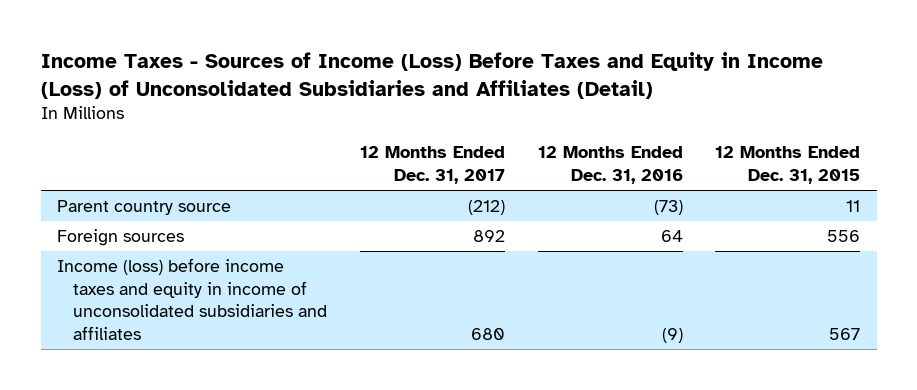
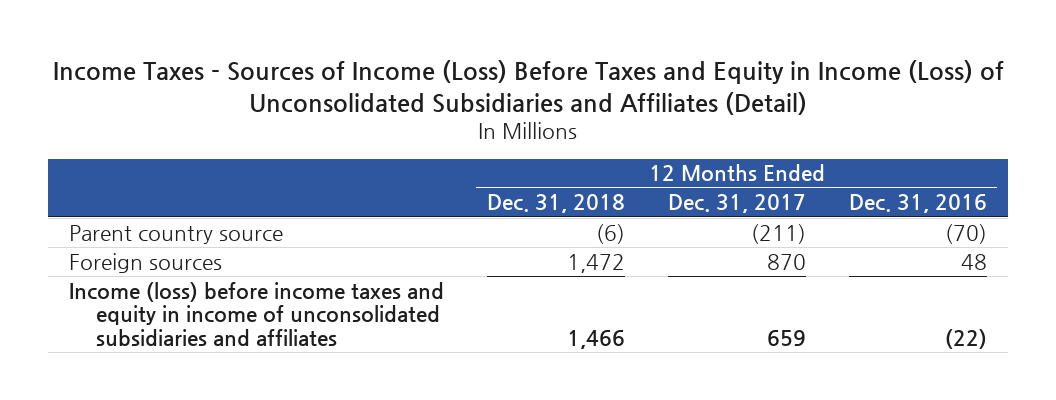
[715,146,861,184] 12 Months Ended Dec. 31, 2015 -> none
none -> [487,194,626,214] Dec. 31, 2018
[468,200,506,216] (212) -> [750,223,806,244] (211)
[653,200,683,216] (73) -> [944,223,987,244] (70)
[473,230,506,243] 892 -> [766,253,806,270] 870
[660,230,683,243] 64 -> [960,253,987,270] 48
[471,327,506,340] 680 -> [766,330,806,347] 659
[661,327,683,343] (9) -> [944,329,987,350] (22)

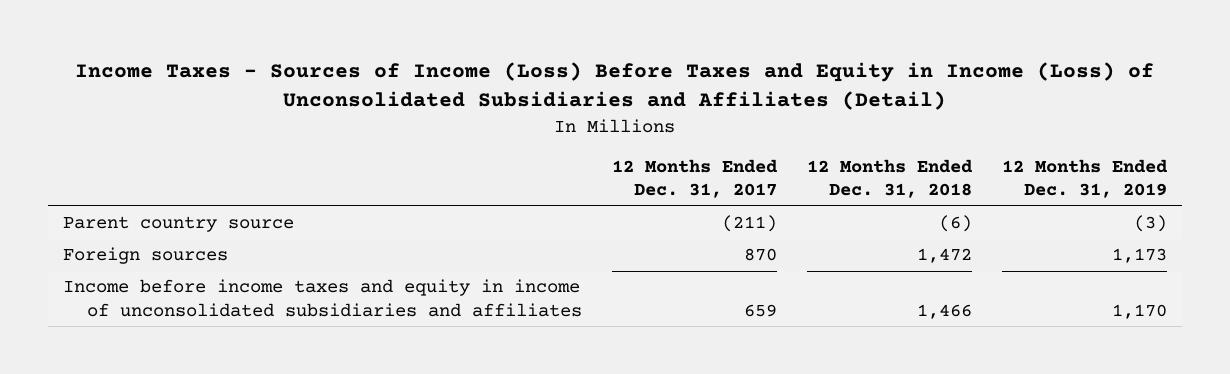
[848,194,987,214] Dec. 31, 2016 -> none
none -> [1002,158,1169,199] 12 Months Ended Dec. 31, 2019
[69,281,445,347] Income (loss) before income taxes and equity in income of unconsolidated subsidiaries and affiliates -> [62,279,583,317] Income before income taxes and equity in income of unconsolidated subsidiaries and affiliates

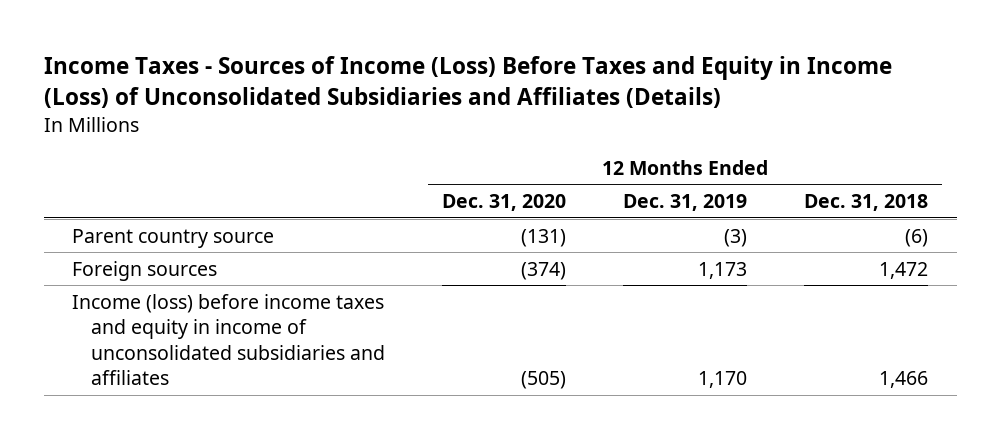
[74,61,1154,111] Income Taxes - Sources of Income (Loss) Before Taxes and Equity in Income (Loss) of Unconsolidated Subsidiaries and Affiliates (Detail) -> [43,56,892,108] Income Taxes - Sources of Income (Loss) Before Taxes and Equity in Income (Loss) of Unconsolidated Subsidiaries and Affiliates (Details)
[612,158,779,199] 12 Months Ended Dec. 31, 2017 -> none
none -> [442,194,567,212] Dec. 31, 2020
[62,279,583,317] Income before income taxes and equity in income of unconsolidated subsidiaries and affiliates -> [72,293,386,386] Income (loss) before income taxes and equity in income of unconsolidated subsidiaries and affiliates

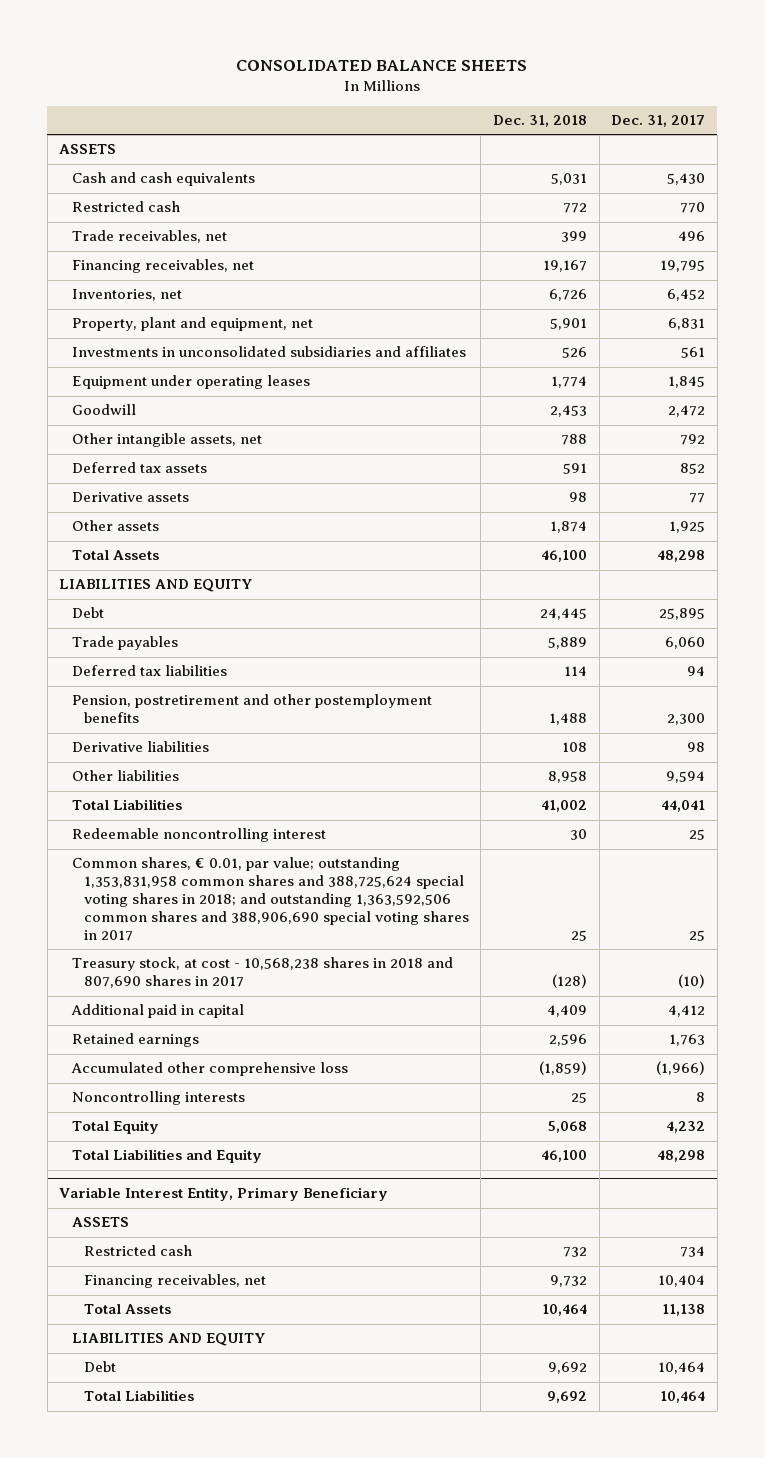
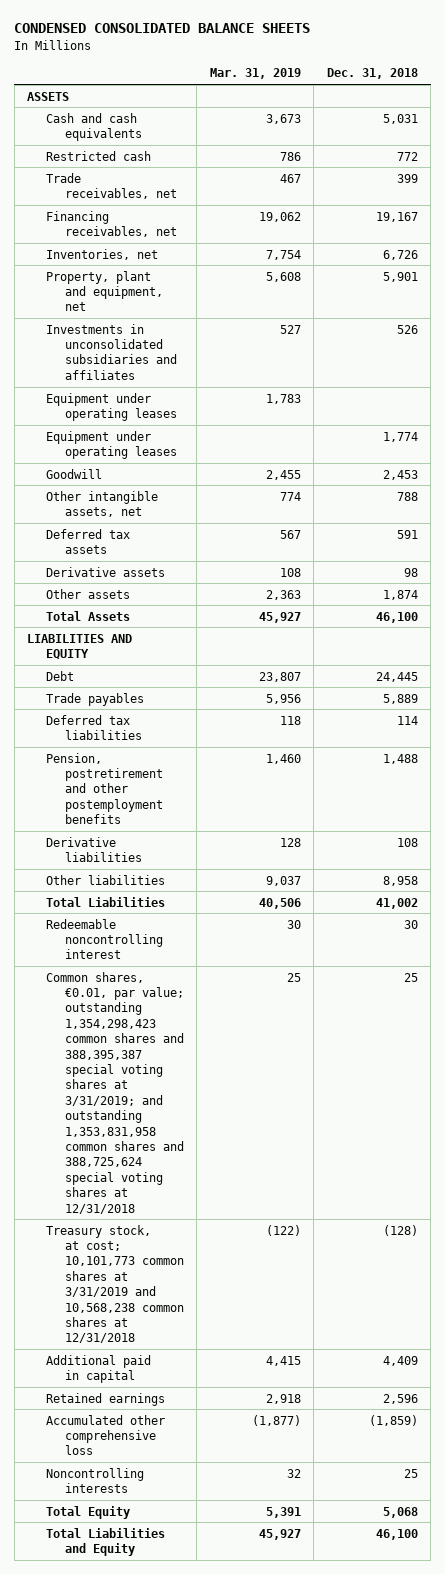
[236,59,528,71] CONSOLIDATED BALANCE SHEETS -> [14,23,311,34] CONDENSED CONSOLIDATED BALANCE SHEETS
[611,115,706,128] Dec. 31, 2017 -> none
none -> [209,68,301,80] Mar. 31, 2019
none -> [46,392,177,422] Equipment under operating leases
[71,857,469,942] Common shares, € 0.01, par value; outstanding 1,353,831,958 common shares and 388,725,624 special voting shares in 2018; and outstanding 1,363,592,506 common shares and 388,906,690 special voting shares in 2017 -> [46,971,184,1214] Common shares, €0.01, par value; outstanding 1,354,298,423 common shares and 388,395,387 special voting shares at 3/31/2019; and outstanding 1,353,831,958 common shares and 388,725,624 special voting shares at 12/31/2018
[71,957,453,989] Treasury stock, at cost - 10,568,238 shares in 2018 and 807,690 shares in 2017 -> [46,1224,184,1344] Treasury stock, at cost; 10,101,773 common shares at 3/31/2019 and 10,568,238 common shares at 12/31/2018
[59,1187,389,1202] Variable Interest Entity, Primary Beneficiary -> none
[71,1217,129,1228] ASSETS -> none
[83,1245,192,1257] Restricted cash -> none
[83,1274,266,1289] Financing receivables, net -> none
[83,1304,171,1315] Total Assets -> none
[71,1333,265,1347] LIABILITIES AND EQUITY -> none
[83,1361,116,1373] Debt -> none
[83,1390,194,1402] Total Liabilities -> none

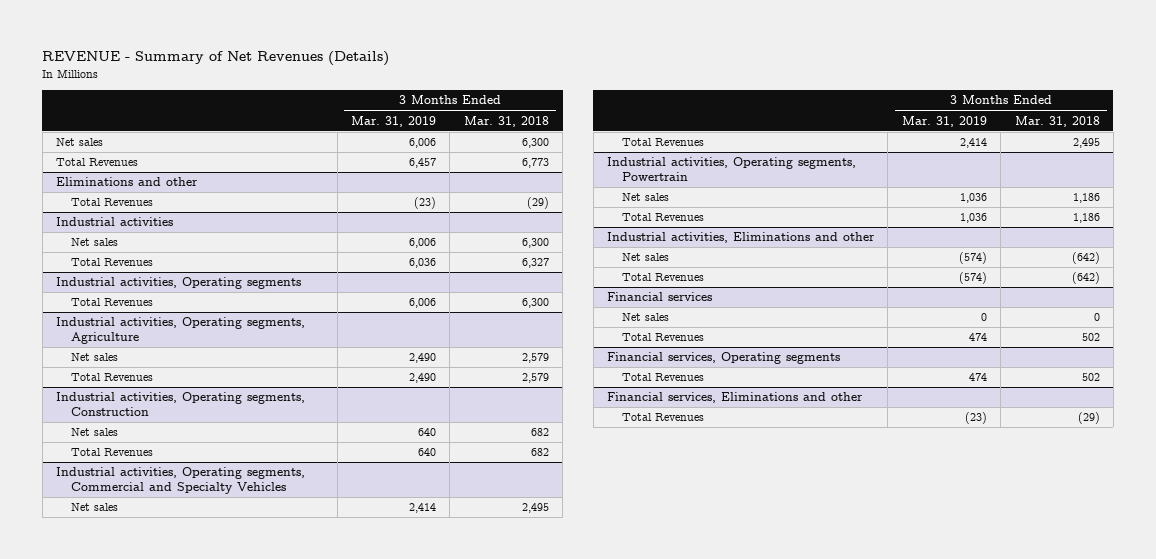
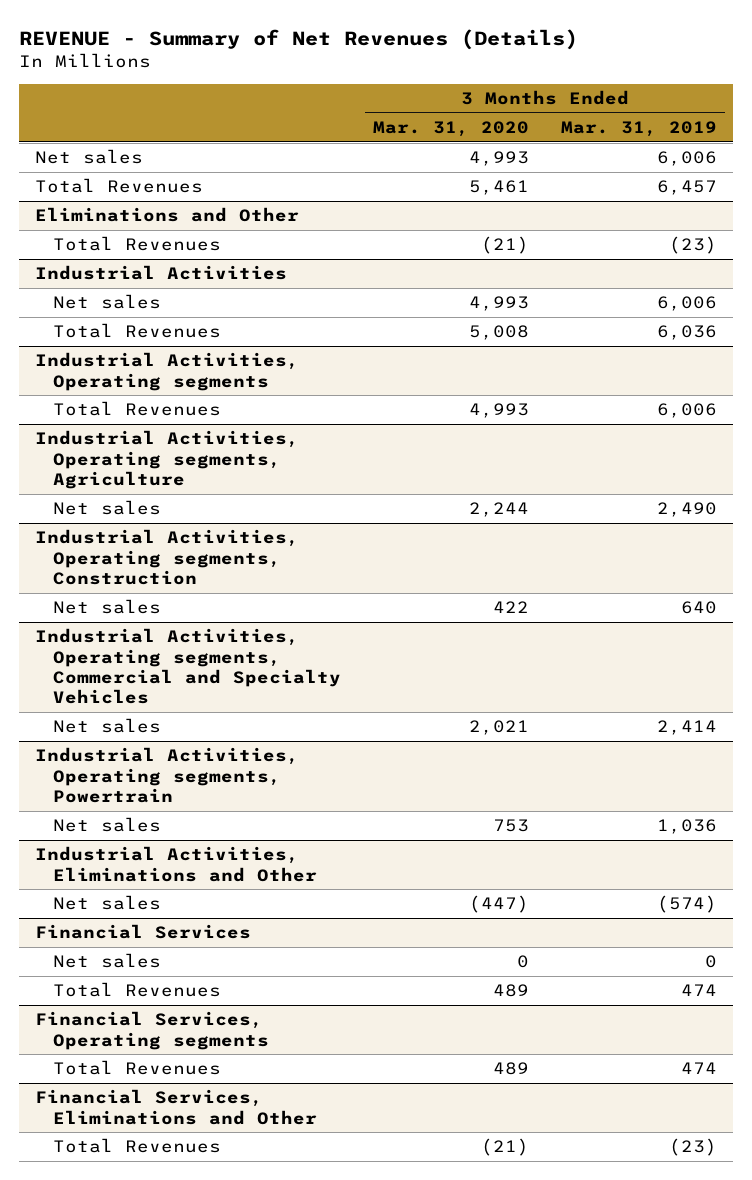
[463,115,549,127] Mar. 31, 2018 -> none
none -> [373,121,530,138] Mar. 31, 2020
[56,177,199,187] Eliminations and other -> [34,207,299,223] Eliminations and Other
[56,217,174,227] Industrial activities -> [34,265,287,281] Industrial Activities
[56,277,302,290] Industrial activities, Operating segments -> [34,352,299,391] Industrial Activities, Operating segments
[56,317,306,345] Industrial activities, Operating segments, Agriculture -> [34,430,299,489] Industrial Activities, Operating segments, Agriculture
[71,373,154,382] Total Revenues -> none
[56,392,306,417] Industrial activities, Operating segments, Construction -> [34,529,299,585] Industrial Activities, Operating segments, Construction
[71,448,154,457] Total Revenues -> none
[56,467,306,495] Industrial activities, Operating segments, Commercial and Specialty Vehicles -> [34,628,341,705] Industrial Activities, Operating segments, Commercial and Specialty Vehicles
[621,138,704,147] Total Revenues -> none
[606,157,856,182] Industrial activities, Operating segments, Powertrain -> [34,747,299,803] Industrial Activities, Operating segments, Powertrain
[621,213,704,222] Total Revenues -> none
[606,232,875,244] Industrial activities, Eliminations and other -> [34,846,317,882] Industrial Activities, Eliminations and Other
[621,273,704,282] Total Revenues -> none
[606,292,712,302] Financial services -> [34,924,251,940] Financial Services
[606,352,840,365] Financial services, Operating segments -> [34,1011,269,1050] Financial Services, Operating segments
[606,392,863,404] Financial services, Eliminations and other -> [34,1089,317,1125] Financial Services, Eliminations and Other

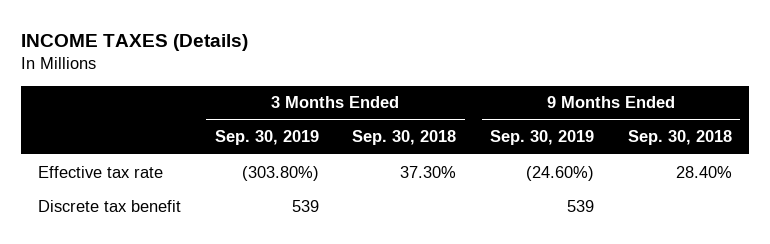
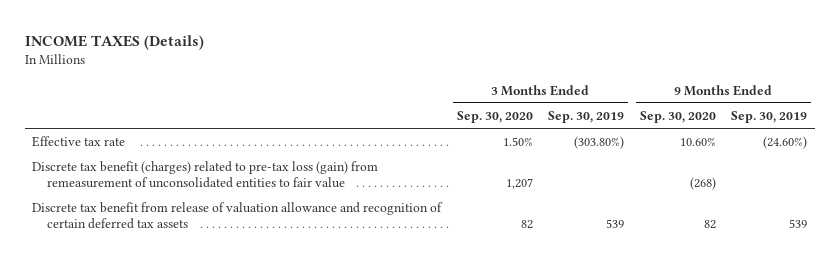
[352,130,457,146] Sep. 30, 2018 -> none
[627,130,732,146] Sep. 30, 2018 -> none
none -> [456,110,533,123] Sep. 30, 2020
none -> [639,110,716,123] Sep. 30, 2020
none -> [32,160,379,189] Discrete tax benefit (charges) related to pre-tax loss (gain) from remeasurement of unconsolidated entities to fair value
[37,199,181,212] Discrete tax benefit -> [32,201,444,230] Discrete tax benefit from release of valuation allowance and recognition of certain deferred tax assets

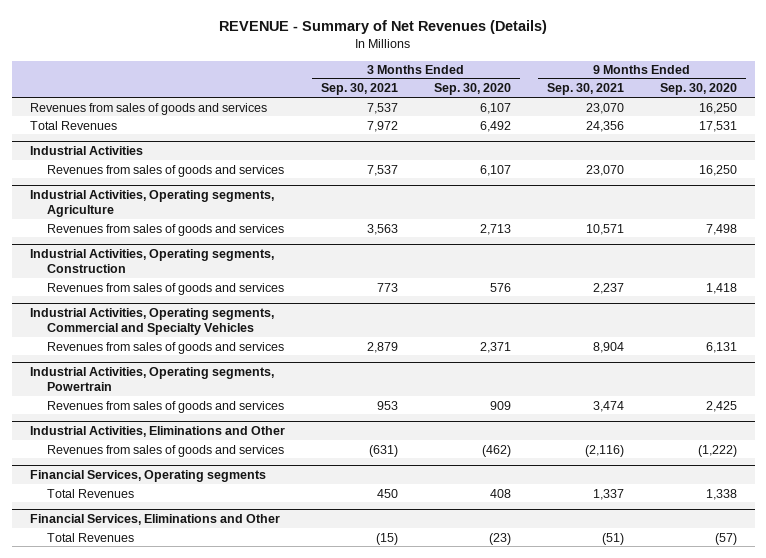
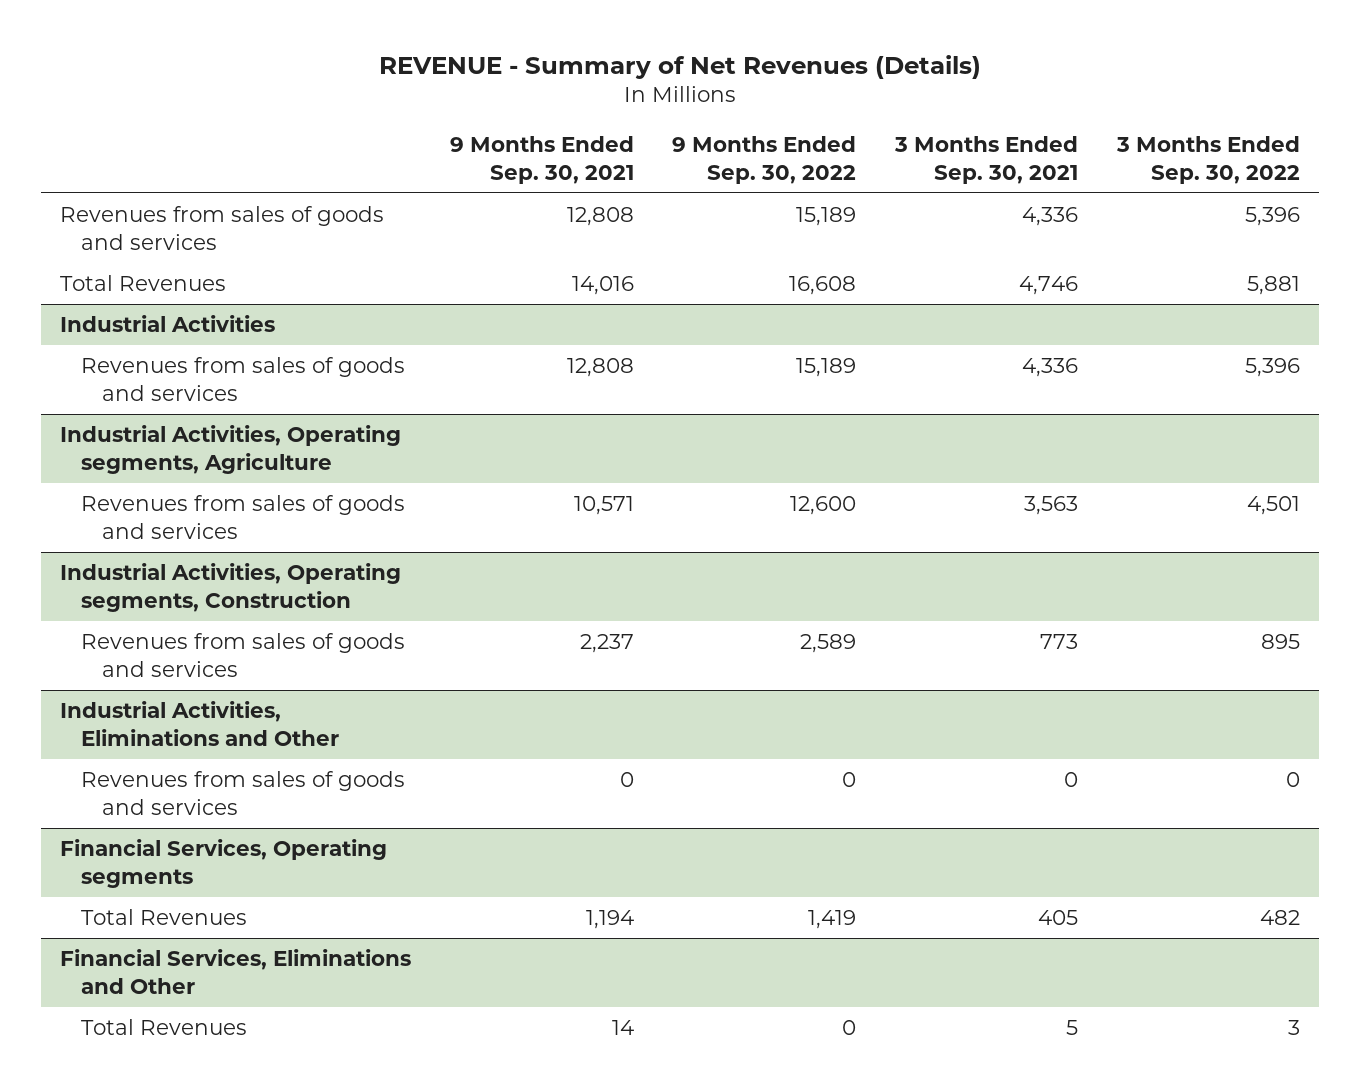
[433,83,511,96] Sep. 30, 2020 -> none
[659,83,737,96] Sep. 30, 2020 -> none
none -> [672,135,857,184] 9 Months Ended Sep. 30, 2022
none -> [1115,135,1300,184] 3 Months Ended Sep. 30, 2022
[366,102,398,114] 7,537 -> [1022,207,1079,227] 4,336
[585,102,624,114] 23,070 -> [566,207,634,227] 12,808
[366,120,398,132] 7,972 -> [1019,276,1079,296] 4,746
[585,120,624,132] 24,356 -> [571,276,634,296] 14,016
[366,164,398,176] 7,537 -> [1022,358,1079,378] 4,336
[585,164,624,176] 23,070 -> [566,358,634,378] 12,808
[29,308,274,336] Industrial Activities, Operating segments, Commercial and Specialty Vehicles -> none
[47,341,285,354] Revenues from sales of goods and services -> none
[29,367,274,392] Industrial Activities, Operating segments, Powertrain -> none
[47,400,285,413] Revenues from sales of goods and services -> none
[368,444,398,457] (631) -> [1064,772,1079,788] 0
[584,444,624,457] (2,116) -> [619,772,634,788] 0
[376,488,398,498] 450 -> [1038,910,1079,926] 405
[592,488,624,500] 1,337 -> [585,910,634,930] 1,194
[375,532,398,545] (15) -> [1066,1020,1079,1036] 5
[601,532,624,545] (51) -> [611,1020,634,1036] 14

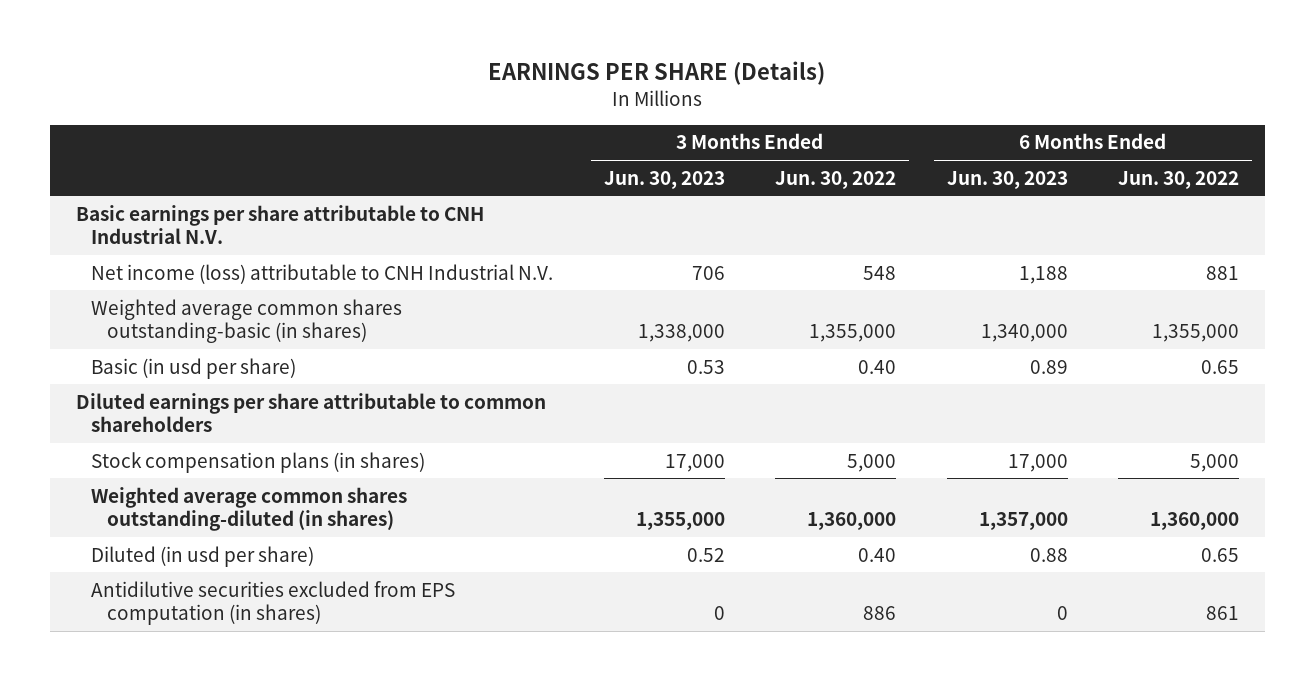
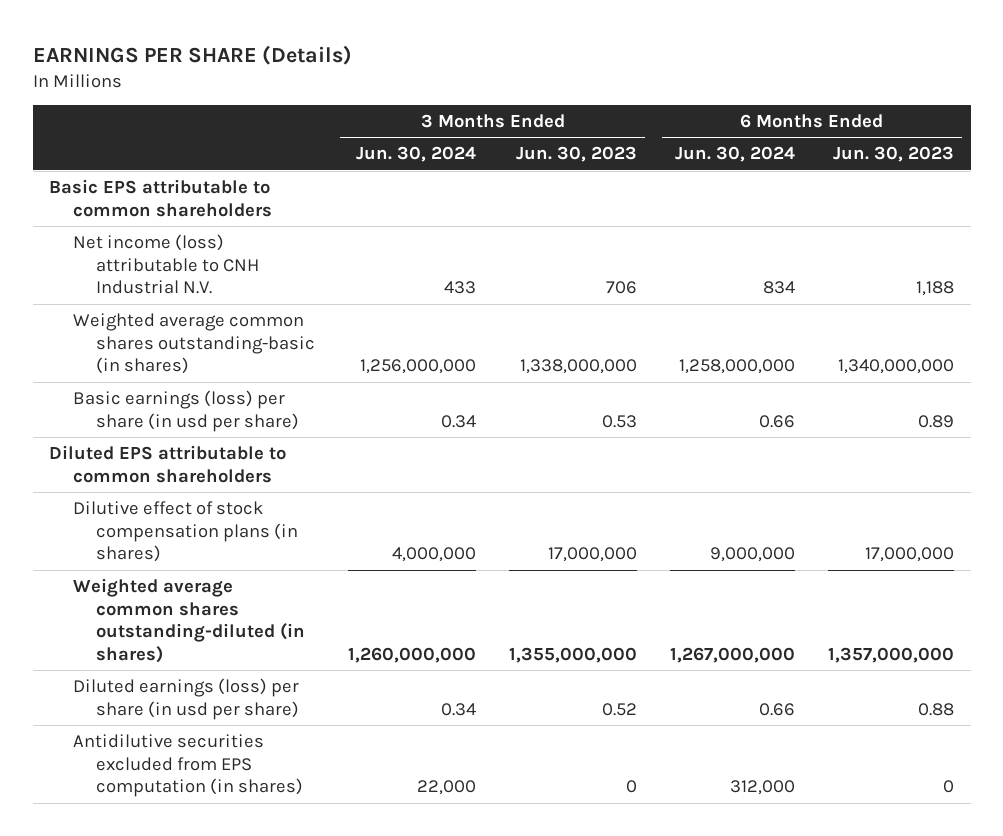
[775,170,897,189] Jun. 30, 2022 -> none
[1118,170,1240,189] Jun. 30, 2022 -> none
none -> [356,146,477,163] Jun. 30, 2024
none -> [675,146,796,163] Jun. 30, 2024
[75,204,484,244] Basic earnings per share attributable to CNH Industrial N.V. -> [49,178,272,217] Basic EPS attributable to common shareholders
[637,323,725,342] 1,338,000 -> [520,359,638,375] 1,338,000,000
[980,323,1068,342] 1,340,000 -> [838,359,955,375] 1,340,000,000
[91,357,297,379] Basic (in usd per share) -> [72,389,300,432] Basic earnings (loss) per share (in usd per share)
[75,392,546,432] Diluted earnings per share attributable to common shareholders -> [49,444,287,483] Diluted EPS attributable to common shareholders
[91,451,426,473] Stock compensation plans (in shares) -> [72,500,299,563] Dilutive effect of stock compensation plans (in shares)
[664,453,725,472] 17,000 -> [548,547,638,563] 17,000,000
[1007,453,1068,472] 17,000 -> [865,547,955,563] 17,000,000
[635,511,725,530] 1,355,000 -> [509,647,638,664] 1,355,000,000
[978,511,1068,530] 1,357,000 -> [828,647,955,664] 1,357,000,000
[91,545,315,567] Diluted (in usd per share) -> [72,677,300,720] Diluted earnings (loss) per share (in usd per share)

